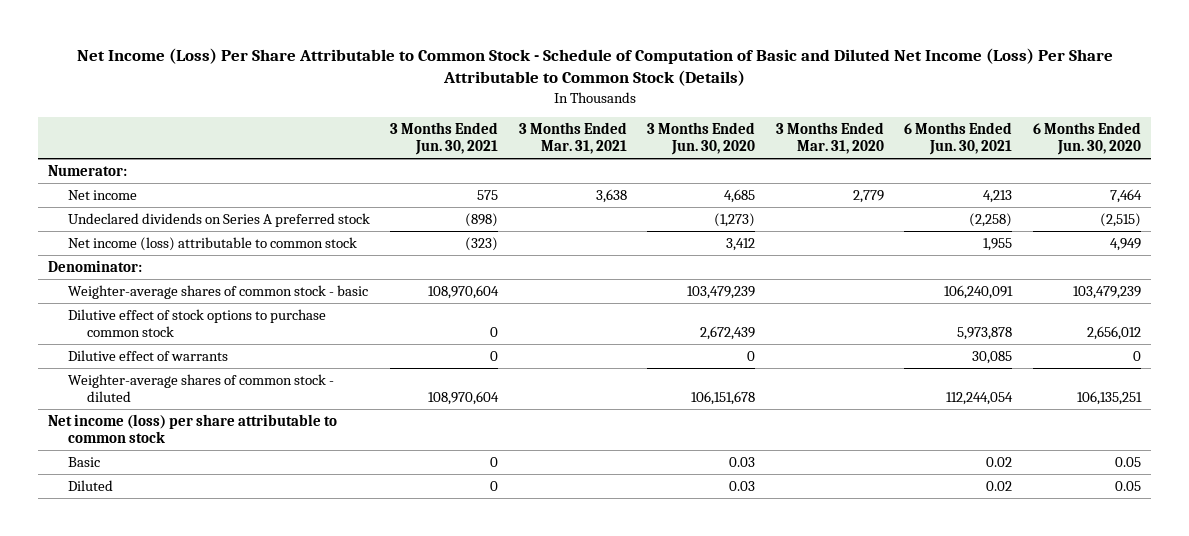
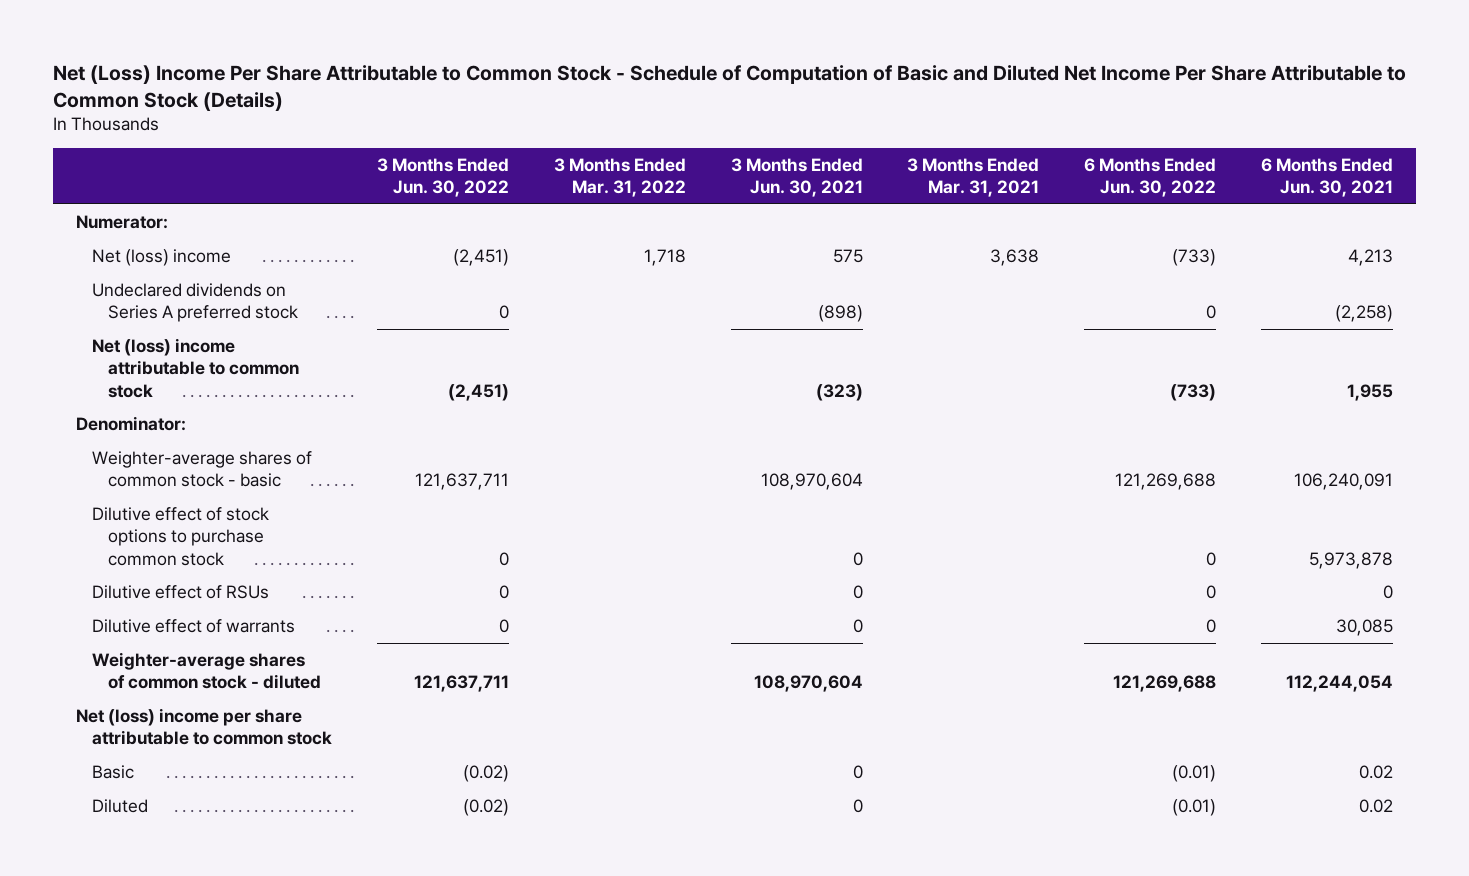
[76,47,1113,87] Net Income (Loss) Per Share Attributable to Common Stock - Schedule of Computation of Basic and Diluted Net Income (Loss) Per Share Attributable to Common Stock (Details) -> [53,65,1407,111] Net (Loss) Income Per Share Attributable to Common Stock - Schedule of Computation of Basic and Diluted Net Income Per Share Attributable to Common Stock (Details)
[647,122,756,156] 3 Months Ended Jun. 30, 2020 -> none
[775,122,884,155] 3 Months Ended Mar. 31, 2020 -> none
[1033,122,1142,156] 6 Months Ended Jun. 30, 2020 -> none
none -> [376,157,509,197] 3 Months Ended Jun. 30, 2022
none -> [553,157,686,197] 3 Months Ended Mar. 31, 2022
none -> [1084,157,1217,197] 6 Months Ended Jun. 30, 2022
[67,189,137,200] Net income -> [92,249,232,267] Net (loss) income
[67,236,357,251] Net income (loss) attributable to common stock -> [92,338,300,398] Net (loss) income attributable to common stock
none -> [92,585,270,600] Dilutive effect of RSUs
[48,413,338,444] Net income (loss) per share attributable to common stock -> [75,708,333,746] Net (loss) income per share attributable to common stock

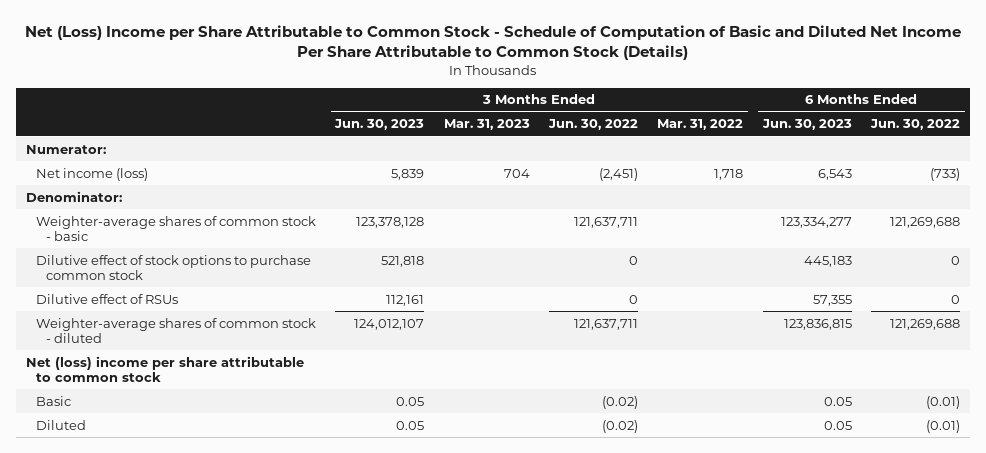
[53,65,1407,111] Net (Loss) Income Per Share Attributable to Common Stock - Schedule of Computation of Basic and Diluted Net Income Per Share Attributable to Common Stock (Details) -> [24,24,961,61] Net (Loss) Income per Share Attributable to Common Stock - Schedule of Computation of Basic and Diluted Net Income Per Share Attributable to Common Stock (Details)
[730,157,863,197] 3 Months Ended Jun. 30, 2021 -> none
[907,157,1040,197] 3 Months Ended Mar. 31, 2021 -> none
[1261,157,1394,197] 6 Months Ended Jun. 30, 2021 -> none
none -> [334,119,425,131] Jun. 30, 2023
none -> [443,119,530,131] Mar. 31, 2023
none -> [761,119,852,131] Jun. 30, 2023
[92,283,299,323] Undeclared dividends on Series A preferred stock -> none
[92,338,300,398] Net (loss) income attributable to common stock -> none
[92,249,232,267] Net (loss) income -> [36,167,149,181] Net income (loss)
[92,619,296,634] Dilutive effect of warrants -> none

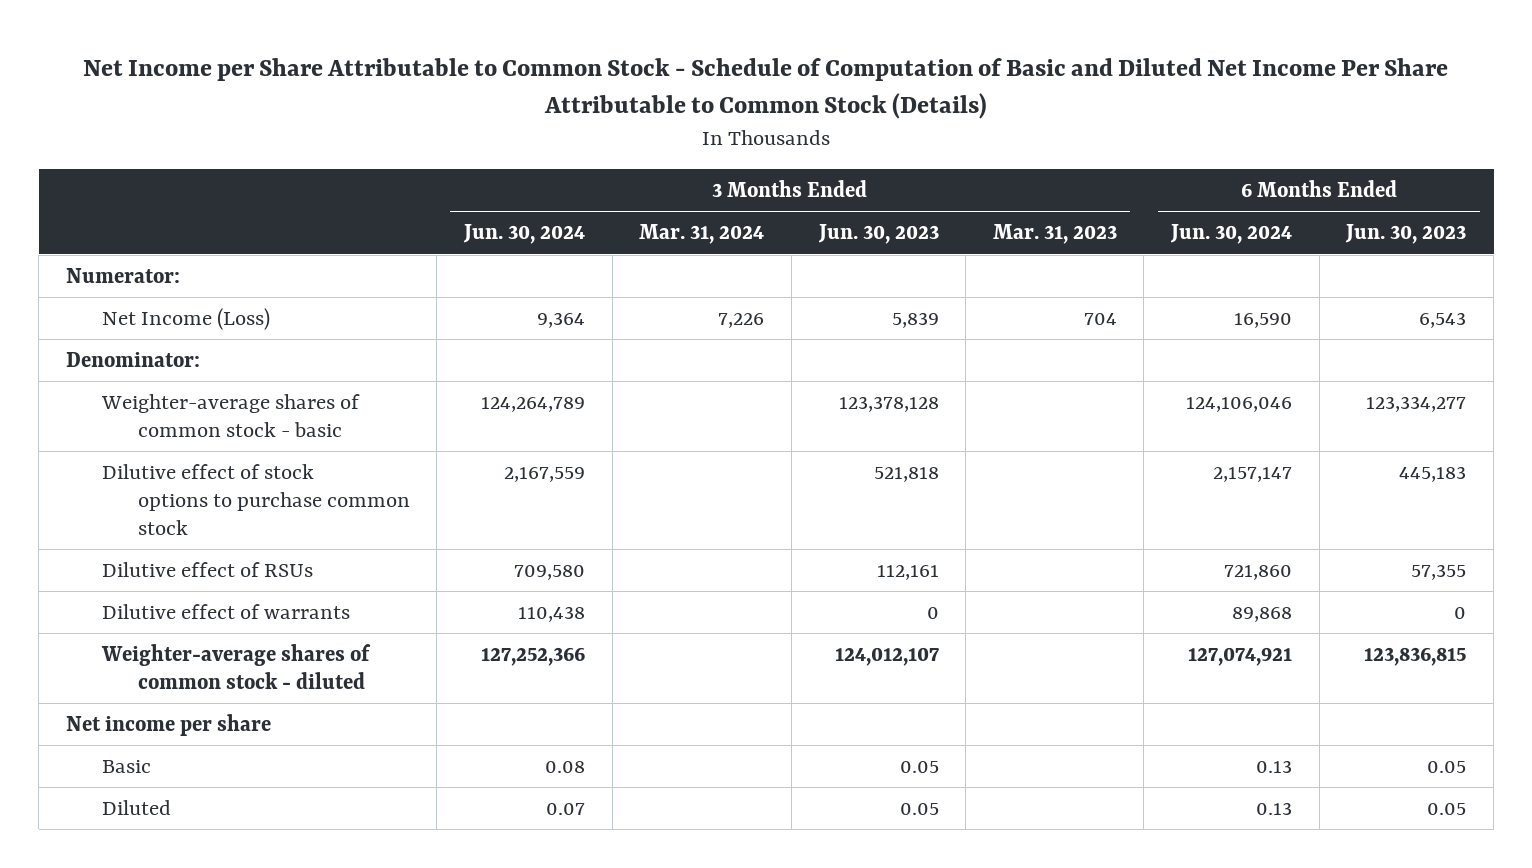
[24,24,961,61] Net (Loss) Income per Share Attributable to Common Stock - Schedule of Computation of Basic and Diluted Net Income Per Share Attributable to Common Stock (Details) -> [83,57,1449,119] Net Income per Share Attributable to Common Stock - Schedule of Computation of Basic and Diluted Net Income Per Share Attributable to Common Stock (Details)
[548,119,639,131] Jun. 30, 2022 -> none
[657,119,744,131] Mar. 31, 2022 -> none
[869,119,960,131] Jun. 30, 2022 -> none
none -> [462,224,585,245] Jun. 30, 2024
none -> [639,224,765,245] Mar. 31, 2024
none -> [1170,224,1293,245] Jun. 30, 2024
[36,167,149,181] Net income (loss) -> [101,307,270,330] Net Income (Loss)
none -> [101,603,350,619] Dilutive effect of warrants
[25,355,304,382] Net (loss) income per share attributable to common stock -> [66,713,272,736] Net income per share

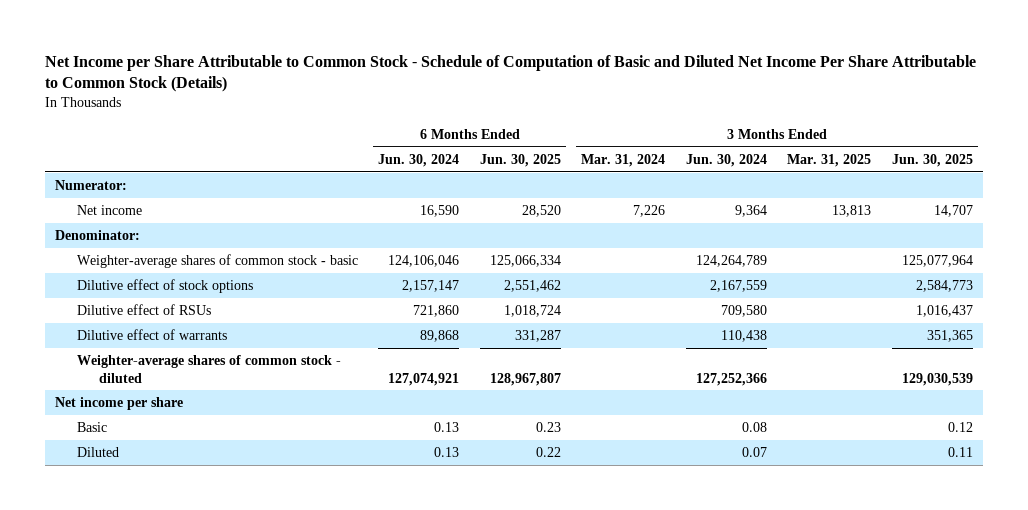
[817,224,939,245] Jun. 30, 2023 -> none
[992,224,1117,245] Mar. 31, 2023 -> none
[1345,224,1467,245] Jun. 30, 2023 -> none
none -> [479,153,561,167] Jun. 30, 2025
none -> [787,153,872,167] Mar. 31, 2025
none -> [891,153,973,167] Jun. 30, 2025
[101,307,270,330] Net Income (Loss) -> [76,205,142,216] Net income
[101,463,410,535] Dilutive effect of stock options to purchase common stock -> [76,279,253,294] Dilutive effect of stock options

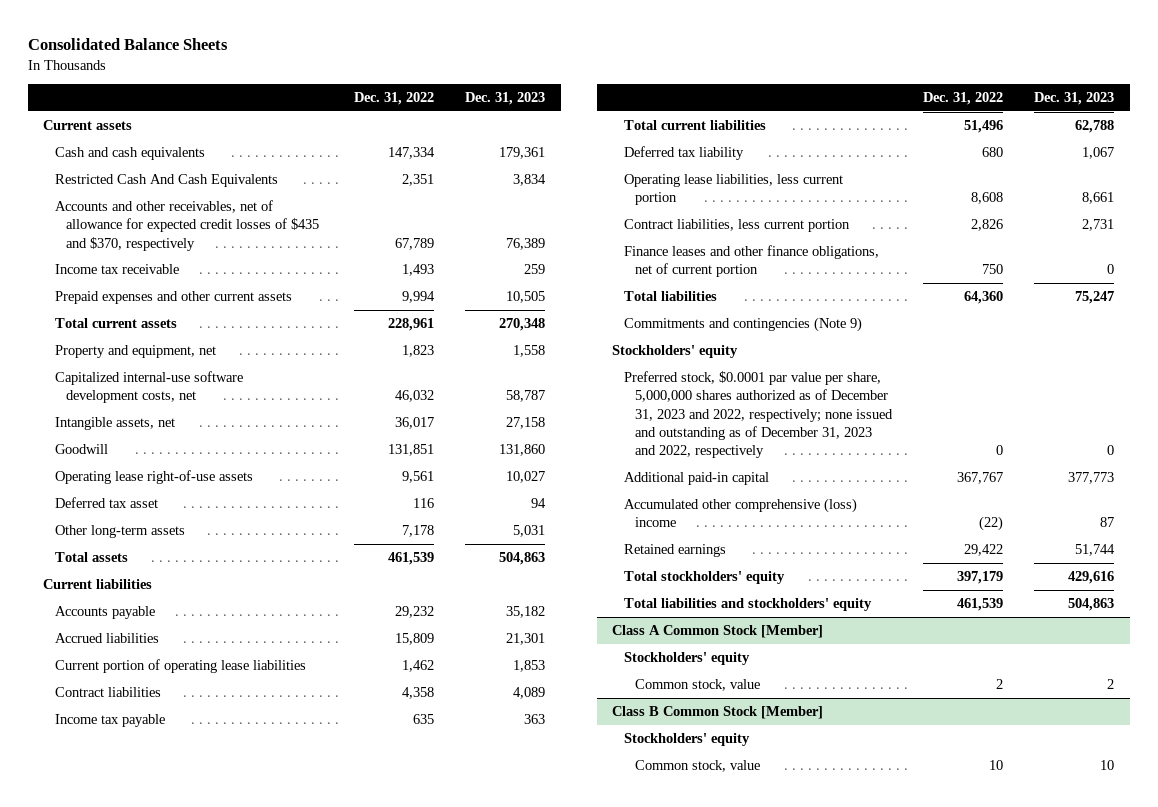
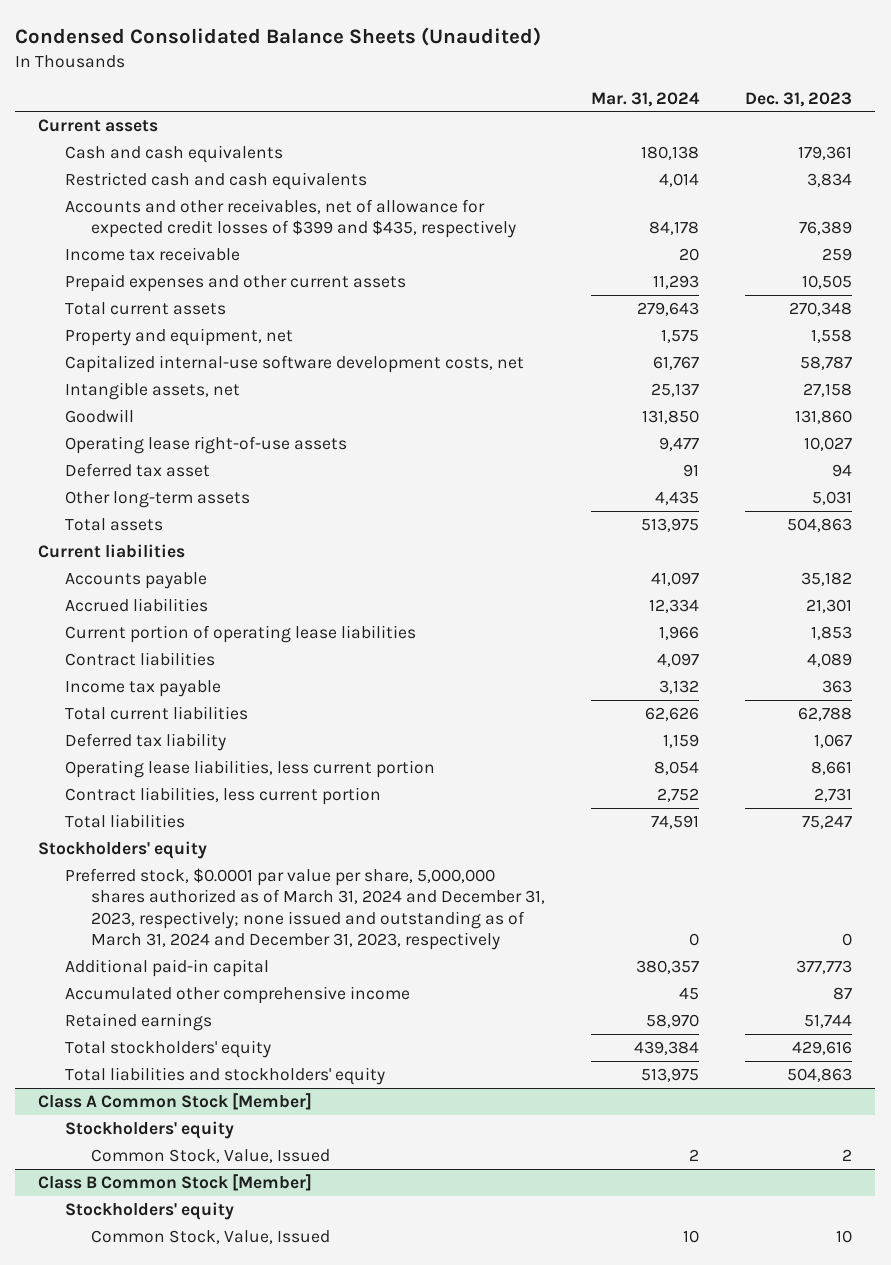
[27,38,228,51] Consolidated Balance Sheets -> [15,26,542,46] Condensed Consolidated Balance Sheets (Unaudited)
[354,92,435,106] Dec. 31, 2022 -> none
none -> [590,91,700,107] Mar. 31, 2024
[54,174,278,188] Restricted Cash And Cash Equivalents -> [64,172,367,191] Restricted cash and cash equivalents
[54,200,320,251] Accounts and other receivables, net of allowance for expected credit losses of $435 and $370, respectively -> [64,199,516,239] Accounts and other receivables, net of allowance for expected credit losses of $399 and $435, respectively
[623,245,879,278] Finance leases and other finance obligations, net of current portion -> none
[623,317,862,333] Commitments and contingencies (Note 9) -> none
[623,371,894,459] Preferred stock, $0.0001 par value per share, 5,000,000 shares authorized as of December 31, 2023 and 2022, respectively; none issued and outstanding as of December 31, 2023 and 2022, respectively -> [64,868,545,950] Preferred stock, $0.0001 par value per share, 5,000,000 shares authorized as of March 31, 2024 and December 31, 2023, respectively; none issued and outstanding as of March 31, 2024 and December 31, 2023, respectively
[623,498,857,528] Accumulated other comprehensive (loss) income -> [64,986,410,1005] Accumulated other comprehensive income
[635,679,761,692] Common stock, value -> [90,1149,330,1164] Common Stock, Value, Issued
[635,760,761,773] Common stock, value -> [90,1230,330,1245] Common Stock, Value, Issued

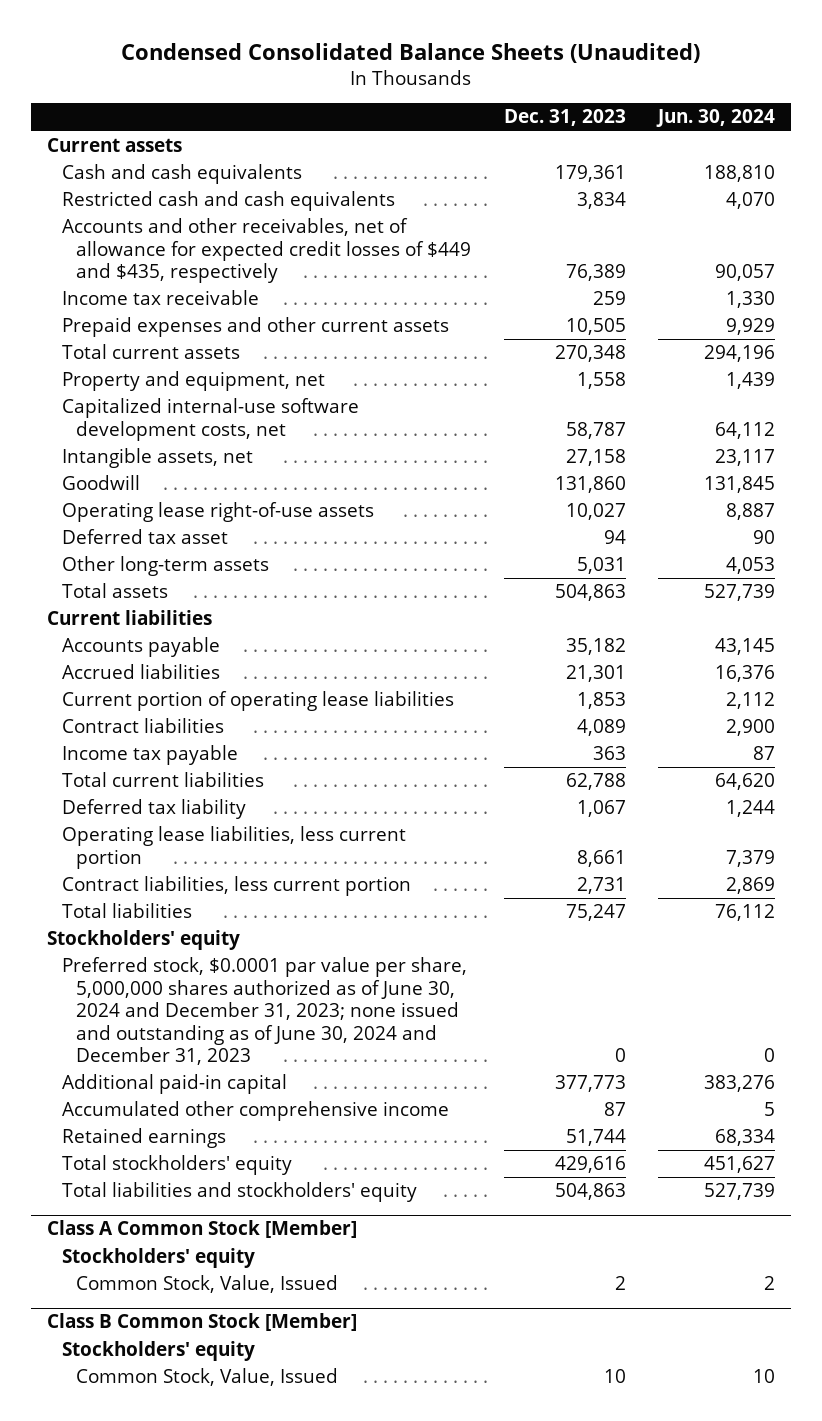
[590,91,700,107] Mar. 31, 2024 -> none
none -> [656,109,776,128] Jun. 30, 2024
[64,199,516,239] Accounts and other receivables, net of allowance for expected credit losses of $399 and $435, respectively -> [61,218,472,284] Accounts and other receivables, net of allowance for expected credit losses of $449 and $435, respectively
[64,868,545,950] Preferred stock, $0.0001 par value per share, 5,000,000 shares authorized as of March 31, 2024 and December 31, 2023, respectively; none issued and outstanding as of March 31, 2024 and December 31, 2023, respectively -> [61,957,467,1065] Preferred stock, $0.0001 par value per share, 5,000,000 shares authorized as of June 30, 2024 and December 31, 2023; none issued and outstanding as of June 30, 2024 and December 31, 2023

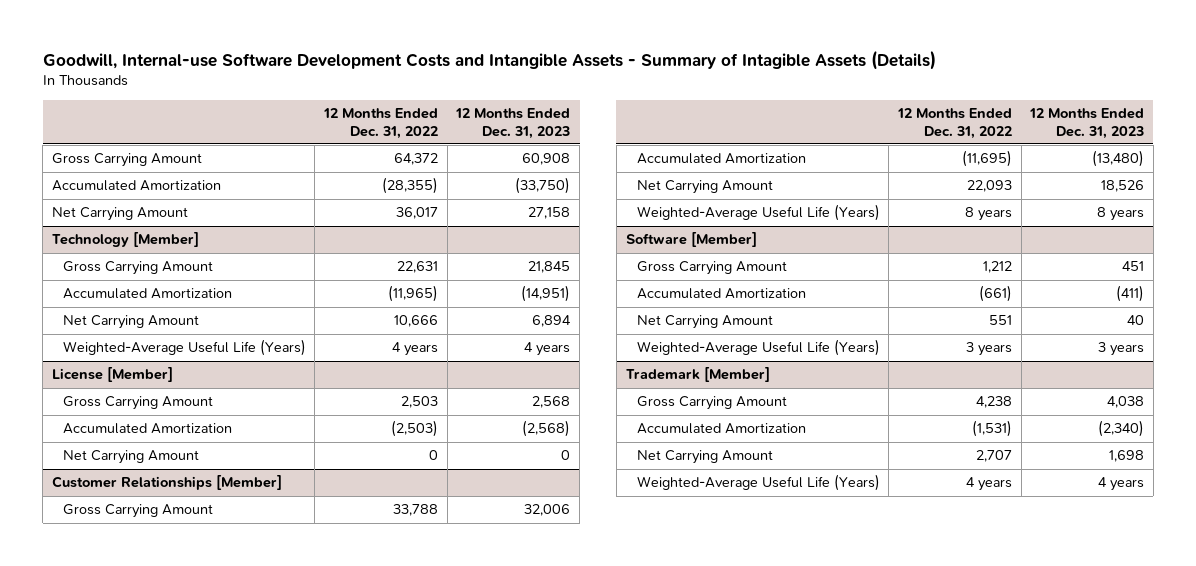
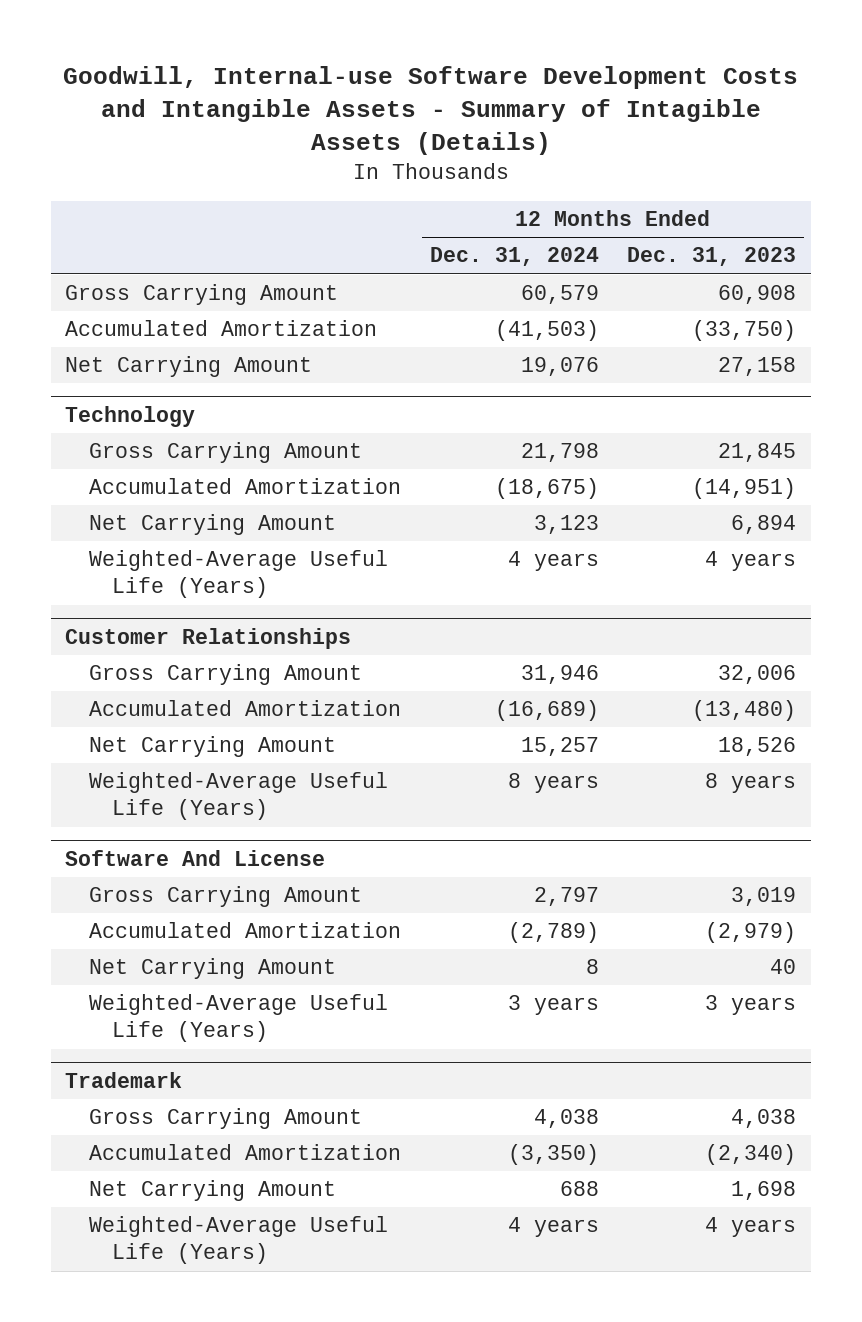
[323,108,439,139] 12 Months Ended Dec. 31, 2022 -> none
none -> [429,247,599,267] Dec. 31, 2024
[51,232,199,248] Technology [Member] -> [65,405,196,427] Technology
[51,367,173,383] License [Member] -> none
[62,396,213,411] Gross Carrying Amount -> none
[62,423,232,435] Accumulated Amortization -> none
[62,450,199,465] Net Carrying Amount -> none
[51,475,282,491] Customer Relationships [Member] -> [65,627,352,649] Customer Relationships
[625,232,757,248] Software [Member] -> none
none -> [65,849,326,866] Software And License
[1122,261,1145,272] 451 -> [731,887,797,907] 3,019
[1116,285,1145,303] (411) -> [705,922,797,944] (2,979)
[625,367,770,383] Trademark [Member] -> [65,1071,183,1088] Trademark

